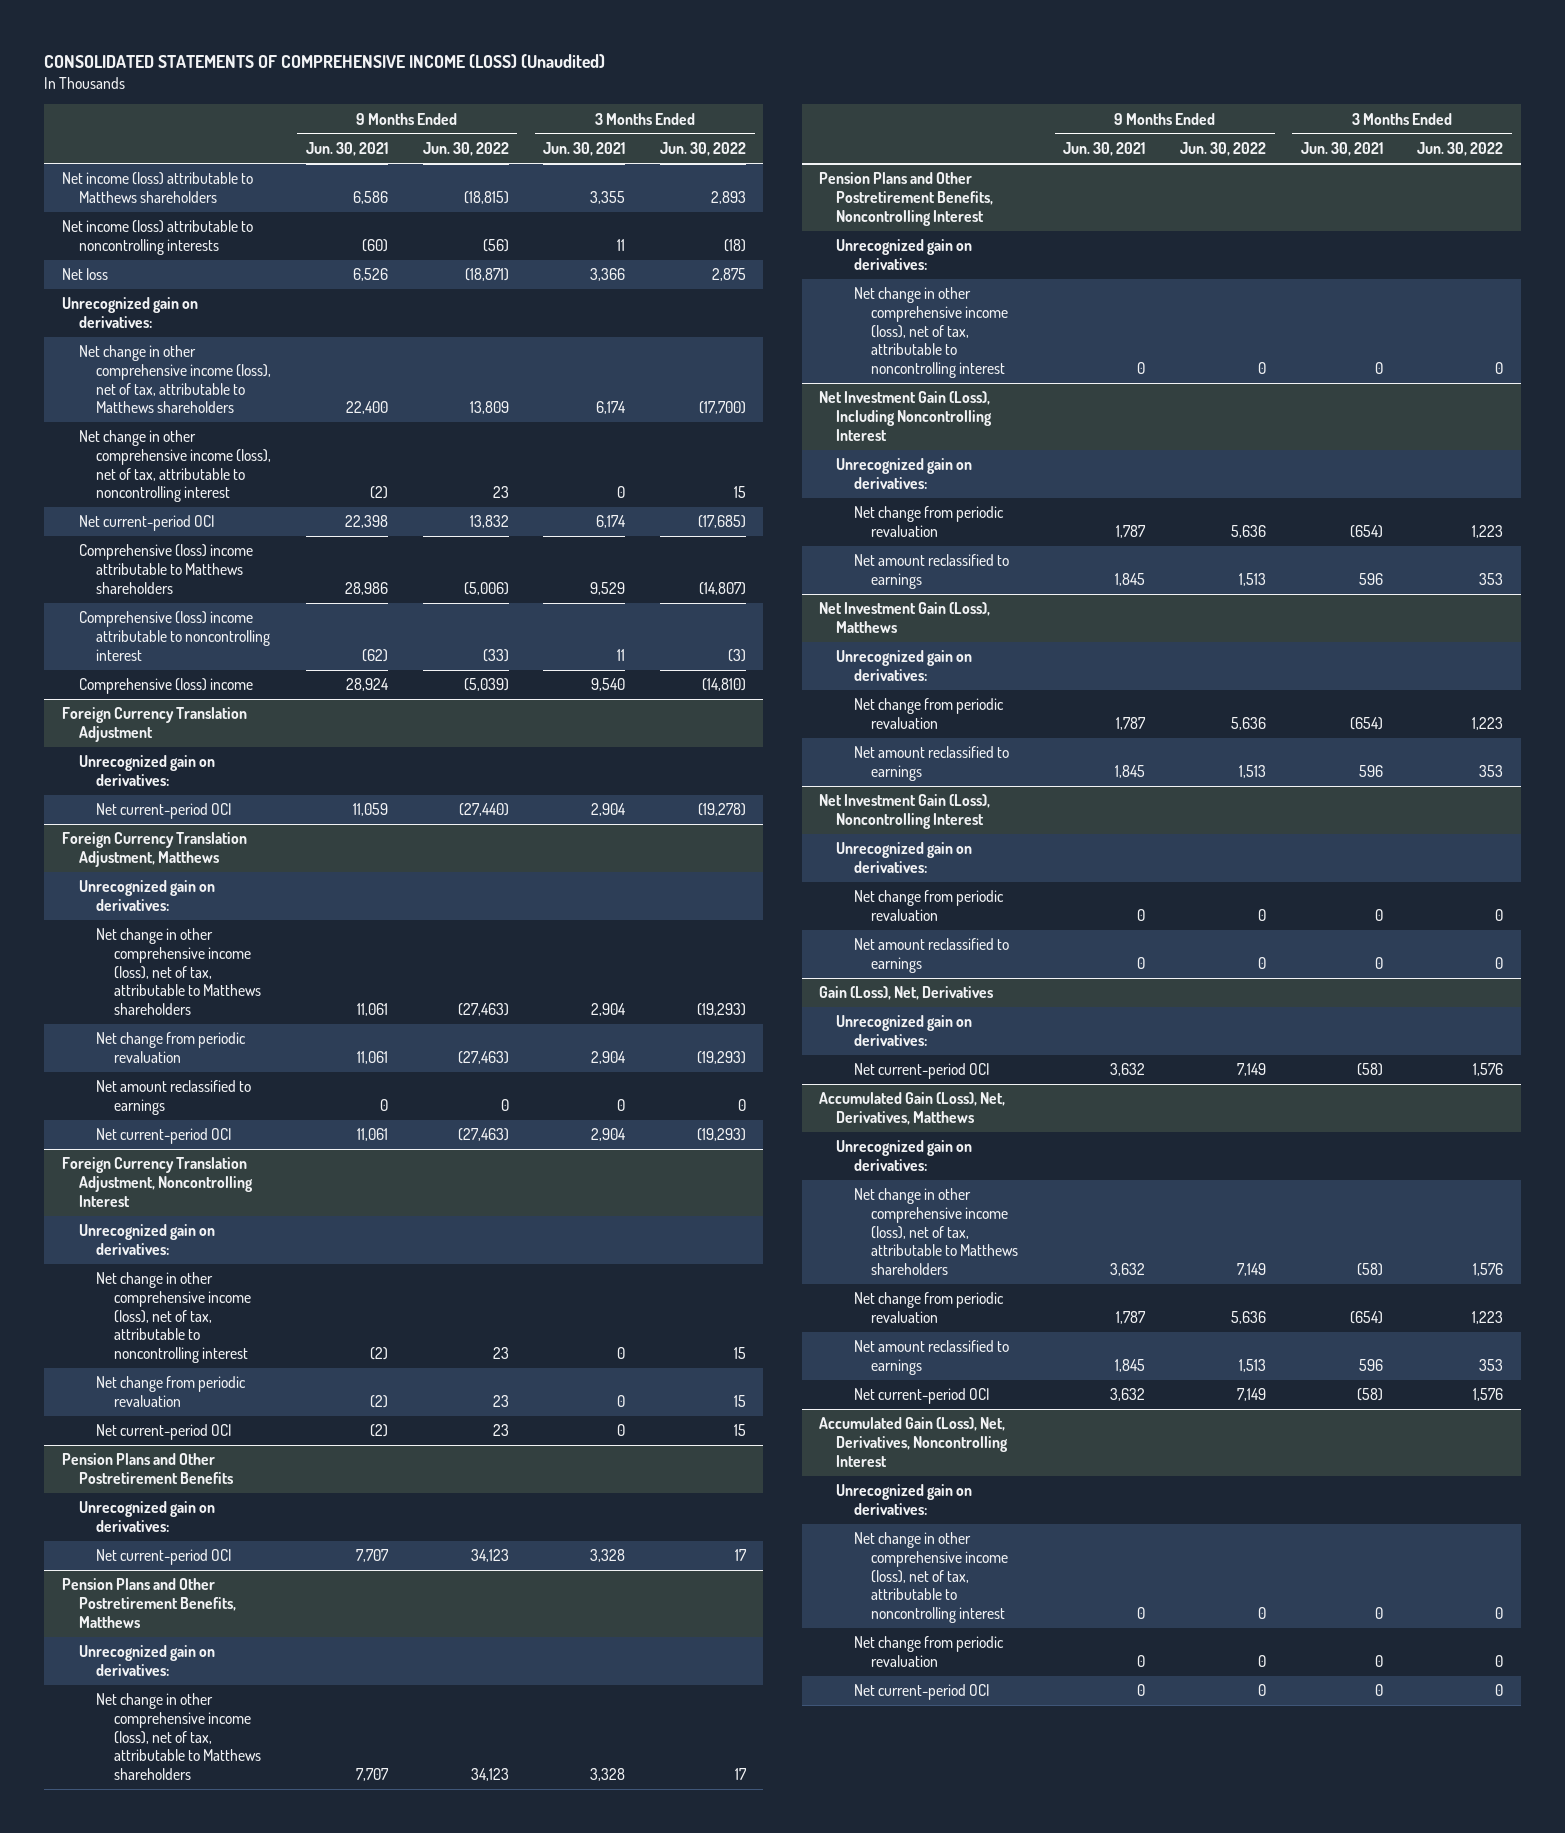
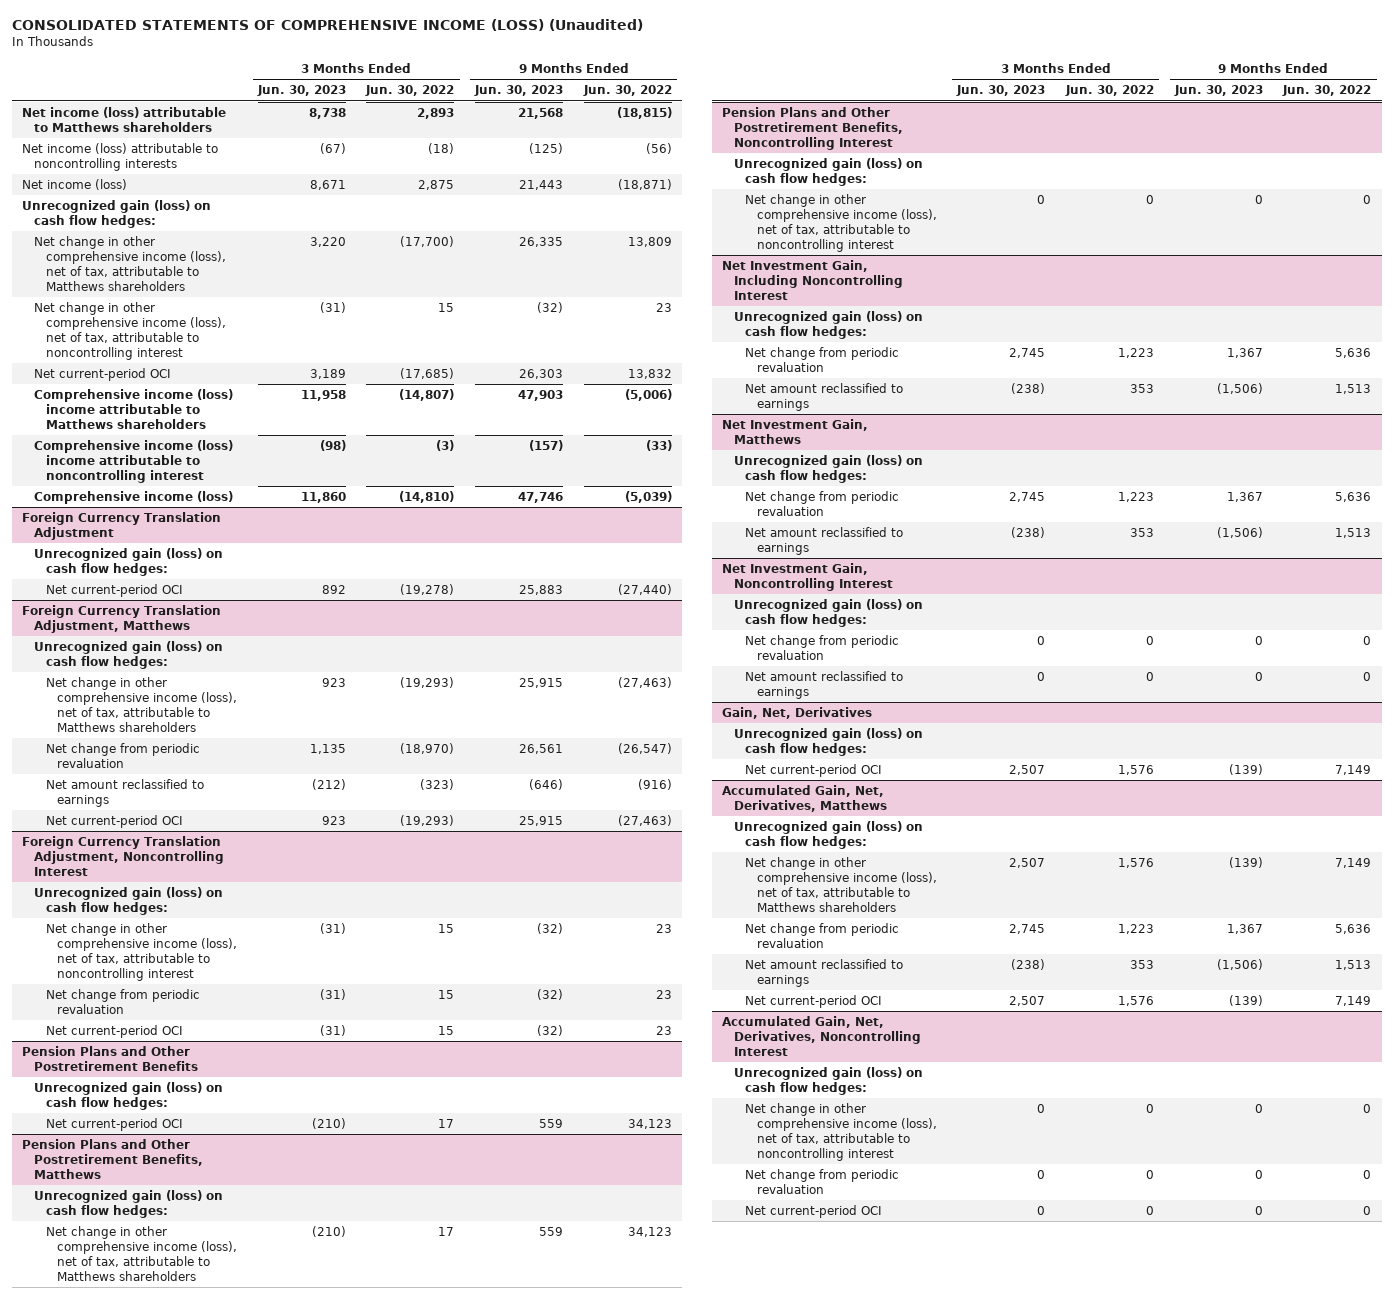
[305,142,388,157] Jun. 30, 2021 -> none
[543,142,626,157] Jun. 30, 2021 -> none
none -> [256,85,346,97] Jun. 30, 2023
none -> [474,85,564,97] Jun. 30, 2023
[61,268,108,281] Net loss -> [22,178,128,190] Net income (loss)
[61,297,198,329] Unrecognized gain on derivatives: -> [22,199,212,228] Unrecognized gain (loss) on cash flow hedges:
[78,544,253,594] Comprehensive (loss) income attributable to Matthews shareholders -> [33,388,233,430] Comprehensive income (loss) income attributable to Matthews shareholders
[78,611,271,661] Comprehensive (loss) income attributable to noncontrolling interest -> [33,439,233,484] Comprehensive income (loss) income attributable to noncontrolling interest
[78,678,253,695] Comprehensive (loss) income -> [33,490,233,504] Comprehensive income (loss)
[78,755,215,787] Unrecognized gain on derivatives: -> [33,547,223,576] Unrecognized gain (loss) on cash flow hedges:
[78,880,215,912] Unrecognized gain on derivatives: -> [33,640,223,669] Unrecognized gain (loss) on cash flow hedges:
[457,1051,509,1065] (27,463) -> [617,742,672,754] (26,547)
[696,1051,746,1065] (19,293) -> [400,742,455,754] (18,970)
[500,1099,509,1112] 0 -> [637,778,672,790] (916)
[737,1099,746,1112] 0 -> [420,778,455,790] (323)
[78,1224,215,1256] Unrecognized gain on derivatives: -> [33,886,223,915] Unrecognized gain (loss) on cash flow hedges:
[78,1501,215,1533] Unrecognized gain on derivatives: -> [33,1081,223,1110] Unrecognized gain (loss) on cash flow hedges:
[78,1645,215,1677] Unrecognized gain on derivatives: -> [33,1189,223,1218] Unrecognized gain (loss) on cash flow hedges:
[836,239,973,271] Unrecognized gain on derivatives: -> [733,157,923,186] Unrecognized gain (loss) on cash flow hedges:
[819,391,993,441] Net Investment Gain (Loss), Including Noncontrolling Interest -> [722,259,903,301] Net Investment Gain, Including Noncontrolling Interest
[836,458,973,490] Unrecognized gain on derivatives: -> [733,310,923,339] Unrecognized gain (loss) on cash flow hedges:
[819,602,991,634] Net Investment Gain (Loss), Matthews -> [722,418,869,444] Net Investment Gain, Matthews
[836,650,973,682] Unrecognized gain on derivatives: -> [733,454,923,483] Unrecognized gain (loss) on cash flow hedges:
[819,794,991,830] Net Investment Gain (Loss), Noncontrolling Interest -> [722,562,893,591] Net Investment Gain, Noncontrolling Interest
[836,842,973,874] Unrecognized gain on derivatives: -> [733,598,923,627] Unrecognized gain (loss) on cash flow hedges:
[819,986,994,1001] Gain (Loss), Net, Derivatives -> [722,706,873,719] Gain, Net, Derivatives
[836,1015,973,1047] Unrecognized gain on derivatives: -> [733,727,923,756] Unrecognized gain (loss) on cash flow hedges:
[819,1092,1006,1126] Accumulated Gain (Loss), Net, Derivatives, Matthews -> [722,784,887,812] Accumulated Gain, Net, Derivatives, Matthews
[836,1140,973,1172] Unrecognized gain on derivatives: -> [733,820,923,849] Unrecognized gain (loss) on cash flow hedges:
[819,1417,1009,1467] Accumulated Gain (Loss), Net, Derivatives, Noncontrolling Interest -> [722,1015,921,1057] Accumulated Gain, Net, Derivatives, Noncontrolling Interest
[836,1484,973,1516] Unrecognized gain on derivatives: -> [733,1066,923,1095] Unrecognized gain (loss) on cash flow hedges:

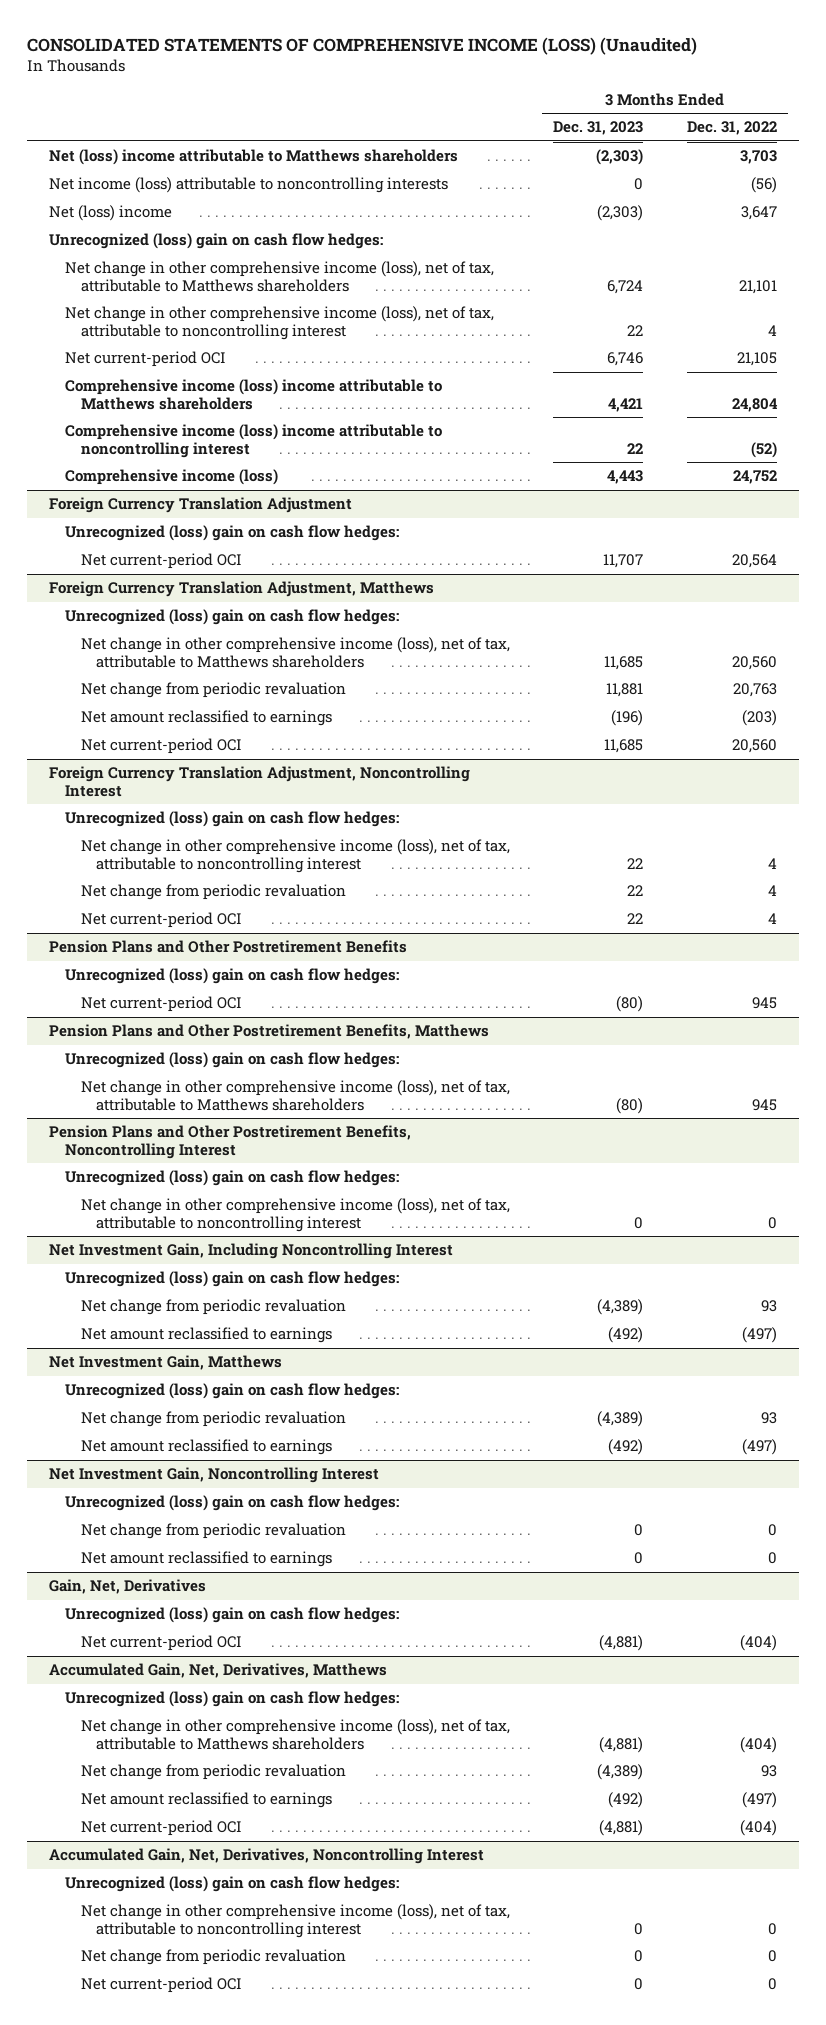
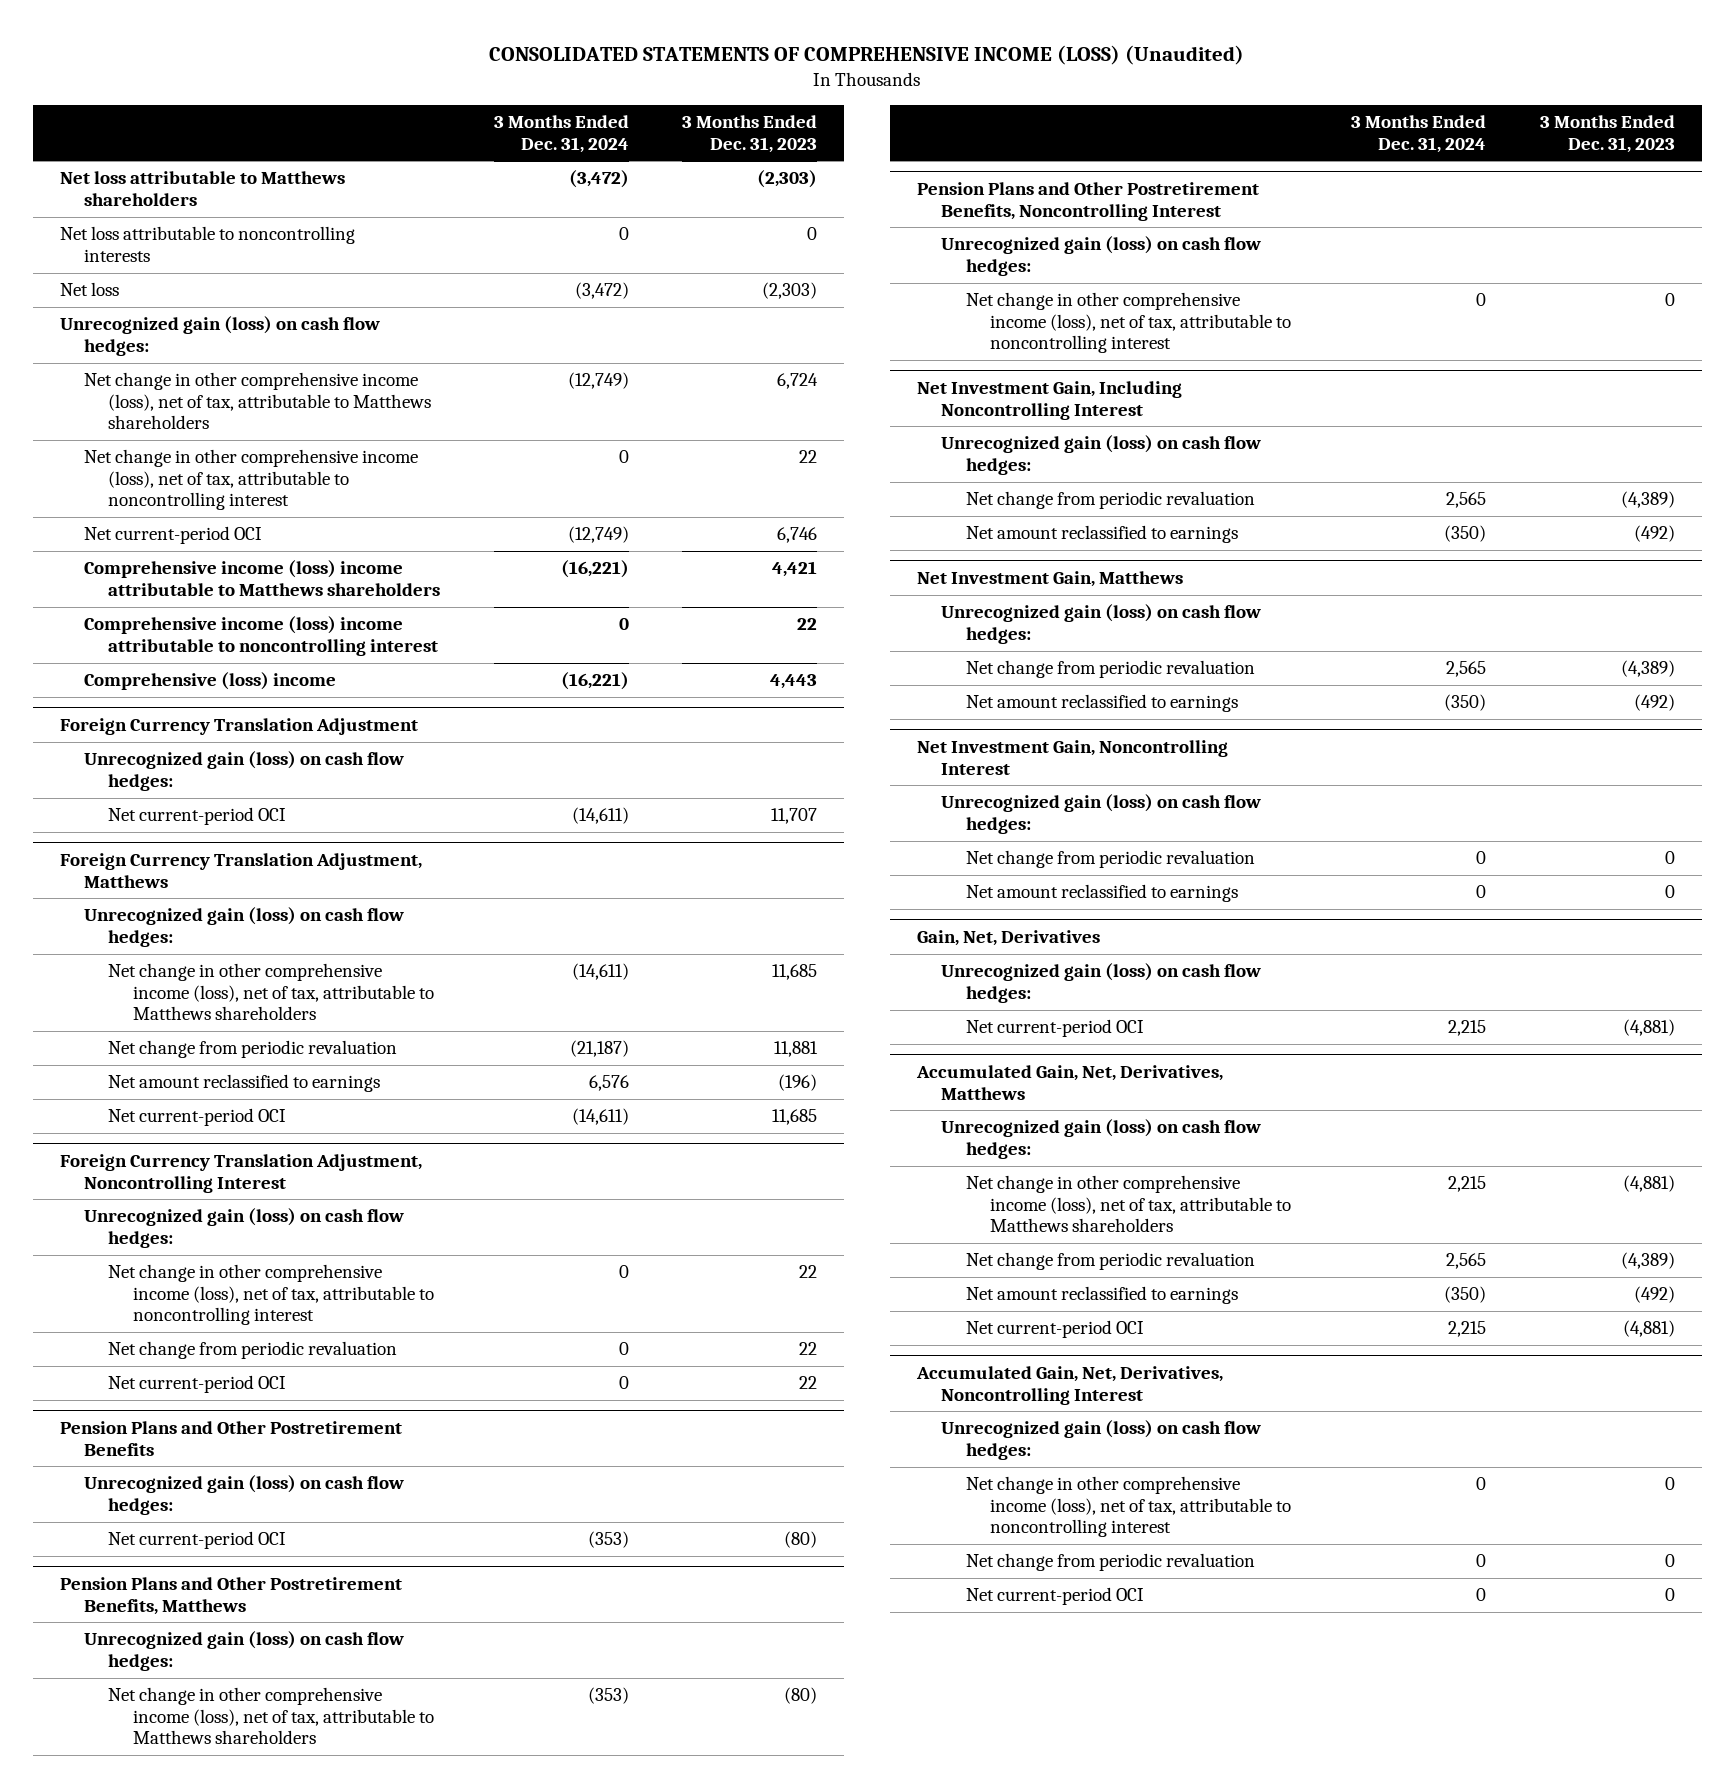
[687,121,778,136] Dec. 31, 2022 -> none
none -> [493,115,629,153] 3 Months Ended Dec. 31, 2024
[49,149,459,166] Net (loss) income attributable to Matthews shareholders -> [59,171,345,206] Net loss attributable to Matthews shareholders
[49,177,449,194] Net income (loss) attributable to noncontrolling interests -> [59,226,355,262] Net loss attributable to noncontrolling interests
[49,205,173,222] Net (loss) income -> [59,282,119,297] Net loss
[49,233,384,250] Unrecognized (loss) gain on cash flow hedges: -> [59,316,380,356] Unrecognized gain (loss) on cash flow hedges:
[64,469,278,486] Comprehensive income (loss) -> [83,672,336,691] Comprehensive (loss) income
[64,525,399,542] Unrecognized (loss) gain on cash flow hedges: -> [83,751,404,791] Unrecognized gain (loss) on cash flow hedges:
[64,609,399,626] Unrecognized (loss) gain on cash flow hedges: -> [83,907,404,947] Unrecognized gain (loss) on cash flow hedges:
[64,811,399,828] Unrecognized (loss) gain on cash flow hedges: -> [83,1208,404,1248] Unrecognized gain (loss) on cash flow hedges:
[64,968,399,985] Unrecognized (loss) gain on cash flow hedges: -> [83,1475,404,1515] Unrecognized gain (loss) on cash flow hedges:
[64,1052,399,1069] Unrecognized (loss) gain on cash flow hedges: -> [83,1631,404,1671] Unrecognized gain (loss) on cash flow hedges:
[64,1170,399,1187] Unrecognized (loss) gain on cash flow hedges: -> [941,236,1262,276] Unrecognized gain (loss) on cash flow hedges:
[64,1271,399,1288] Unrecognized (loss) gain on cash flow hedges: -> [941,435,1262,475] Unrecognized gain (loss) on cash flow hedges:
[64,1383,399,1400] Unrecognized (loss) gain on cash flow hedges: -> [941,604,1262,644] Unrecognized gain (loss) on cash flow hedges:
[64,1495,399,1512] Unrecognized (loss) gain on cash flow hedges: -> [941,794,1262,834] Unrecognized gain (loss) on cash flow hedges:
[64,1607,399,1624] Unrecognized (loss) gain on cash flow hedges: -> [941,963,1262,1003] Unrecognized gain (loss) on cash flow hedges:
[64,1691,399,1708] Unrecognized (loss) gain on cash flow hedges: -> [941,1119,1262,1159] Unrecognized gain (loss) on cash flow hedges:
[64,1876,399,1893] Unrecognized (loss) gain on cash flow hedges: -> [941,1420,1262,1460] Unrecognized gain (loss) on cash flow hedges:

